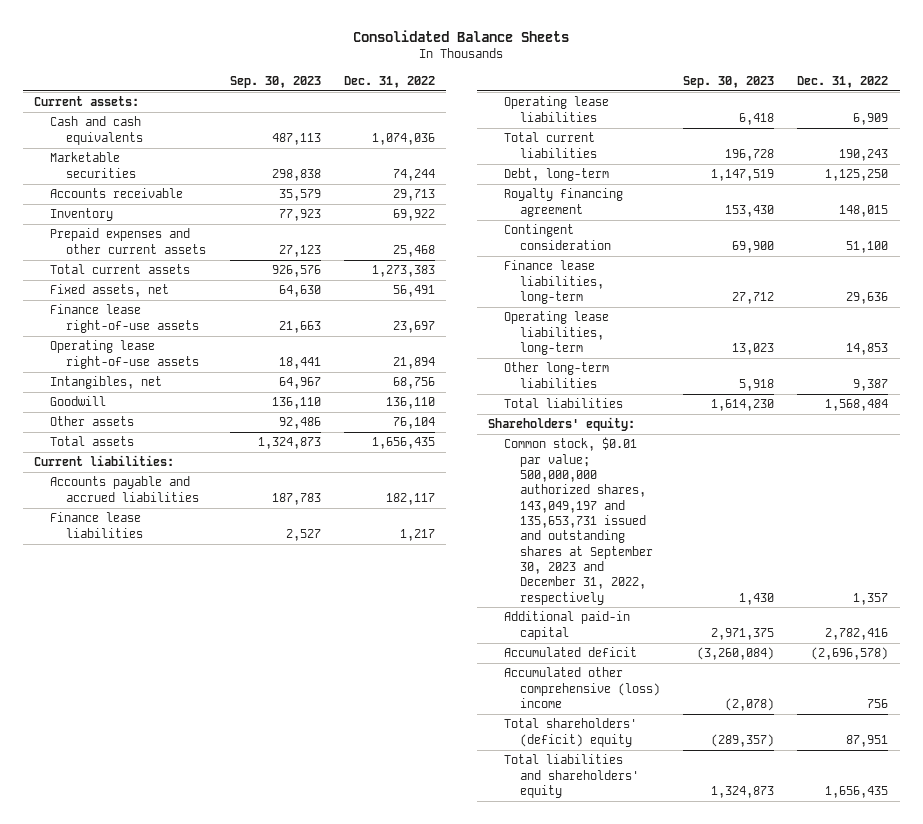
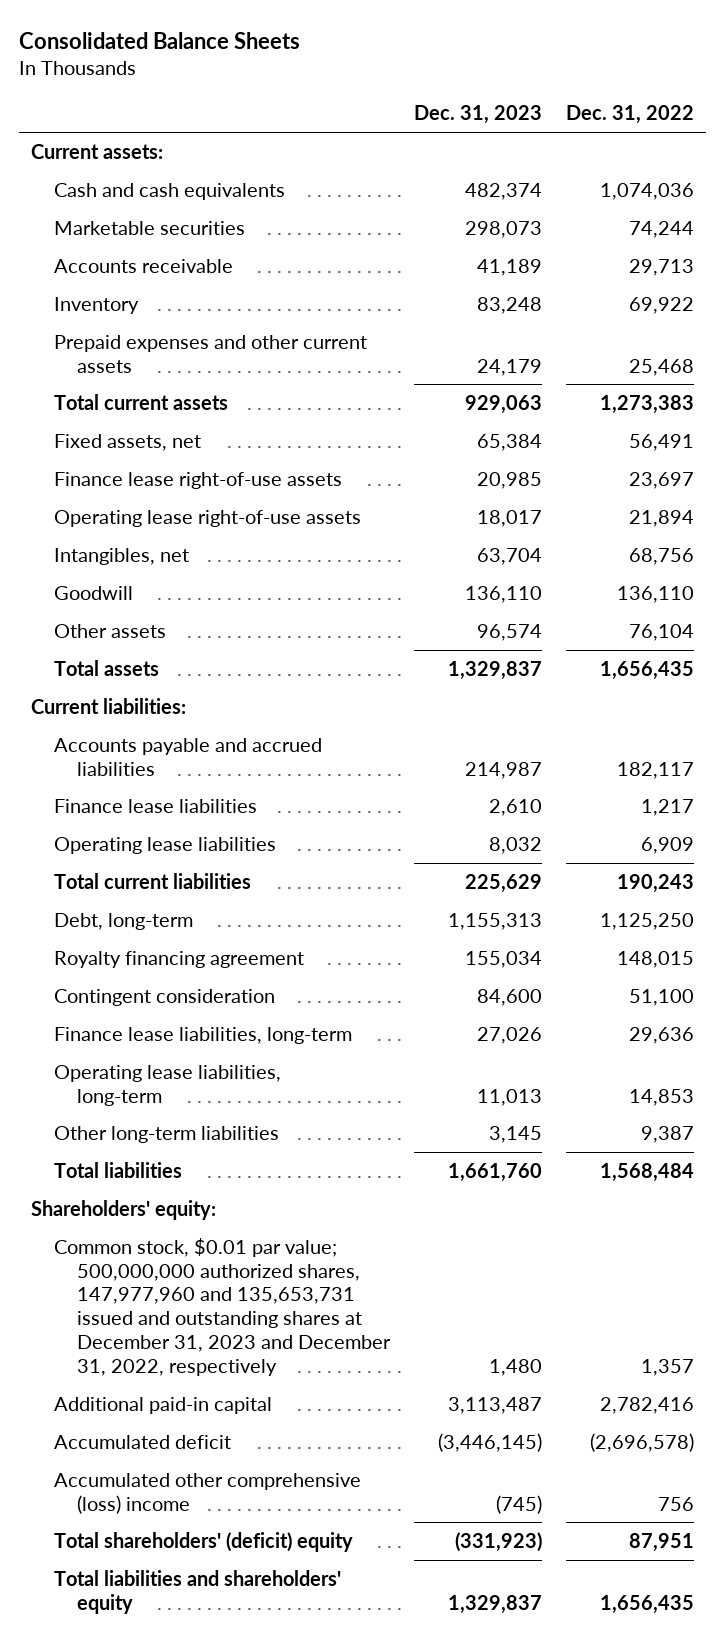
[229,75,321,88] Sep. 30, 2023 -> none
none -> [413,105,542,125] Dec. 31, 2023
[504,437,654,605] Common stock, $0.01 par value; 500,000,000 authorized shares, 143,049,197 and 135,653,731 issued and outstanding shares at September 30, 2023 and December 31, 2022, respectively -> [54,1237,391,1376] Common stock, $0.01 par value; 500,000,000 authorized shares, 147,977,960 and 135,653,731 issued and outstanding shares at December 31, 2023 and December 31, 2022, respectively

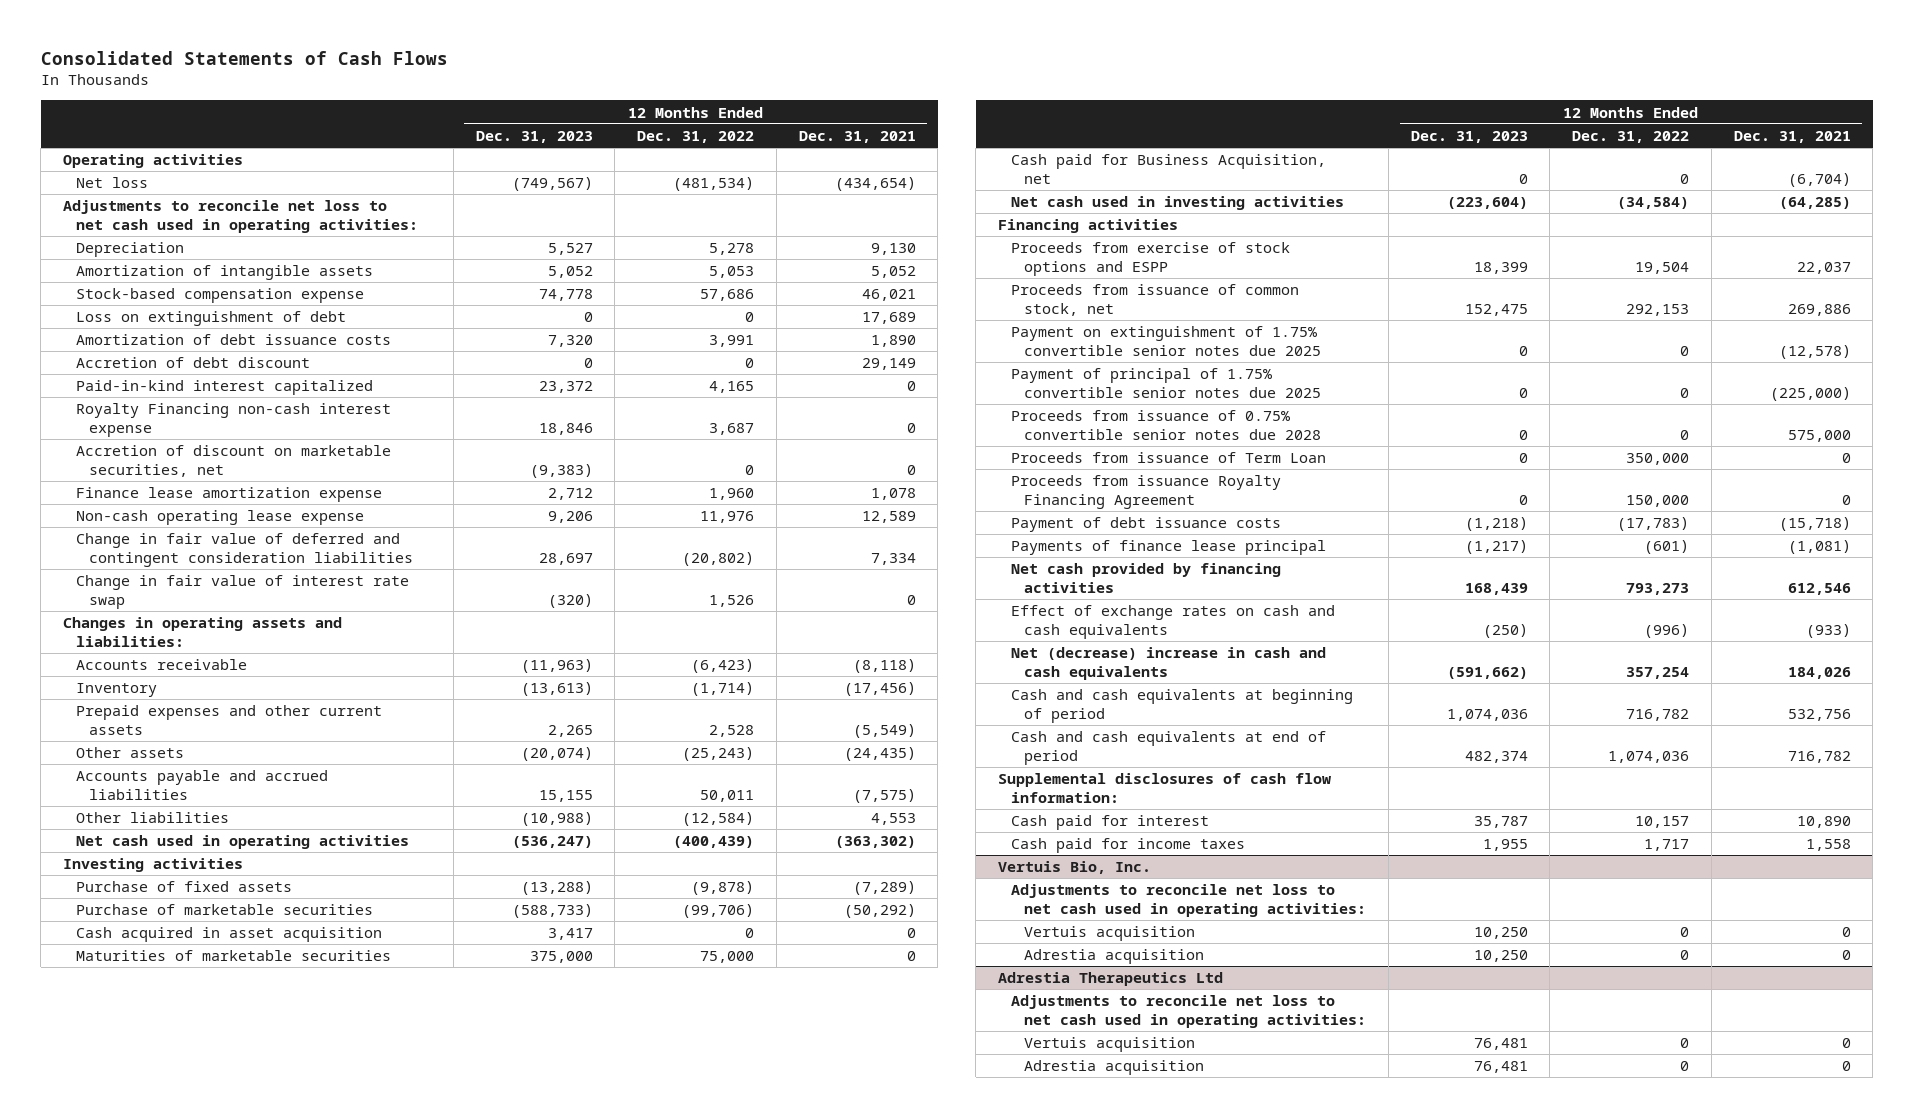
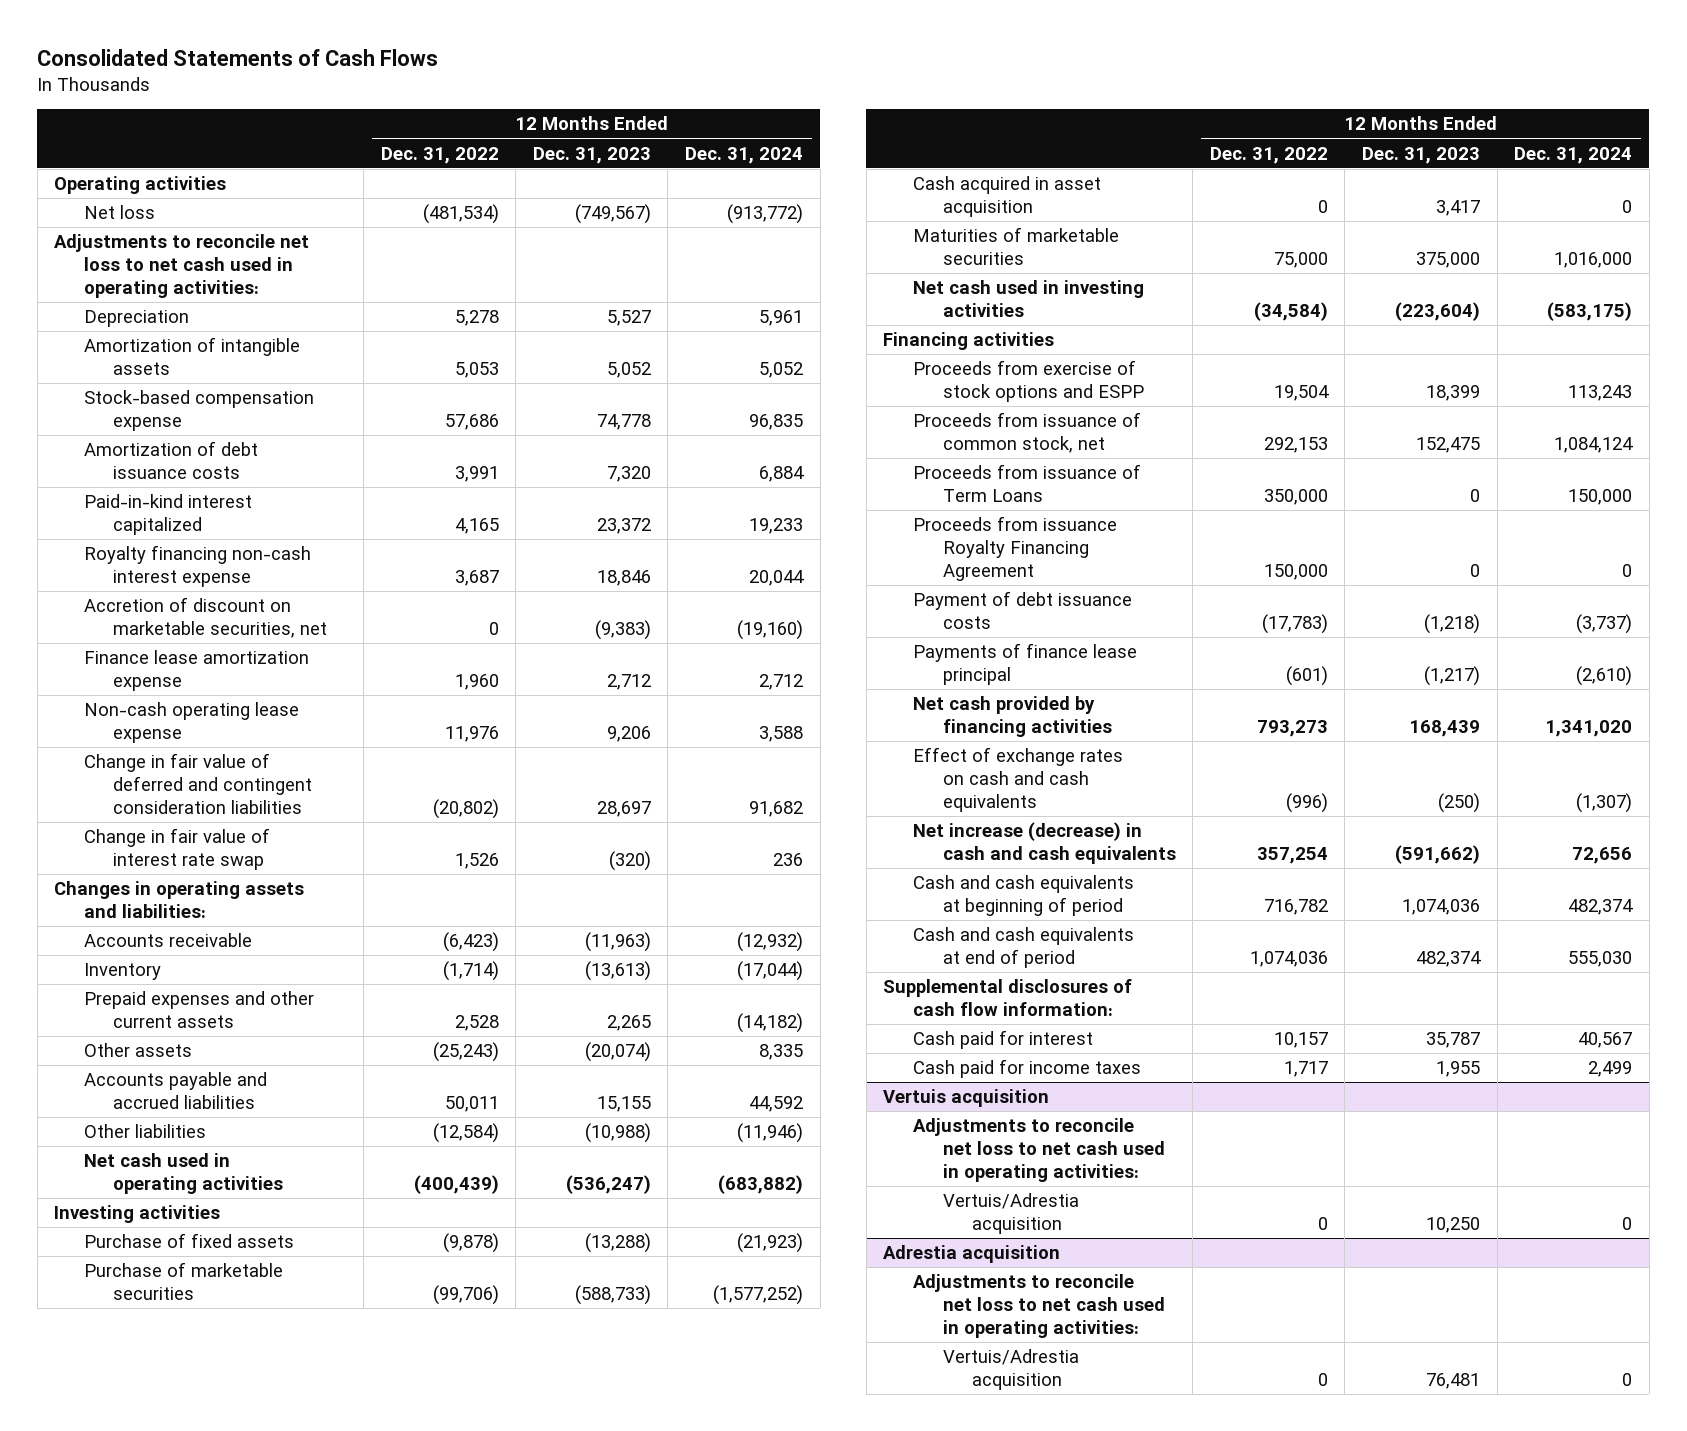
[798,130,916,143] Dec. 31, 2021 -> none
none -> [685,146,804,164] Dec. 31, 2024
[76,311,347,327] Loss on extinguishment of debt -> none
[76,357,311,369] Accretion of debt discount -> none
[76,403,392,438] Royalty Financing non-cash interest expense -> [83,545,311,588] Royalty financing non-cash interest expense
[1011,154,1327,185] Cash paid for Business Acquisition, net -> none
[1011,326,1322,357] Payment on extinguishment of 1.75% convertible senior notes due 2025 -> none
[1011,368,1322,399] Payment of principal of 1.75% convertible senior notes due 2025 -> none
[1011,410,1322,441] Proceeds from issuance of 0.75% convertible senior notes due 2028 -> none
[1011,452,1327,464] Proceeds from issuance of Term Loan -> [913,464,1142,503] Proceeds from issuance of Term Loans
[1011,647,1327,681] Net (decrease) increase in cash and cash equivalents -> [913,822,1176,865] Net increase (decrease) in cash and cash equivalents
[998,861,1152,875] Vertuis Bio, Inc. -> [883,1089,1050,1108] Vertuis acquisition
[1024,949,1205,965] Adrestia acquisition -> none
[1024,926,1196,942] Vertuis acquisition -> [942,1193,1079,1235] Vertuis/Adrestia acquisition
[998,972,1224,987] Adrestia Therapeutics Ltd -> [883,1245,1061,1264] Adrestia acquisition
[1024,1060,1205,1076] Adrestia acquisition -> none
[1024,1037,1196,1053] Vertuis acquisition -> [942,1349,1079,1391] Vertuis/Adrestia acquisition

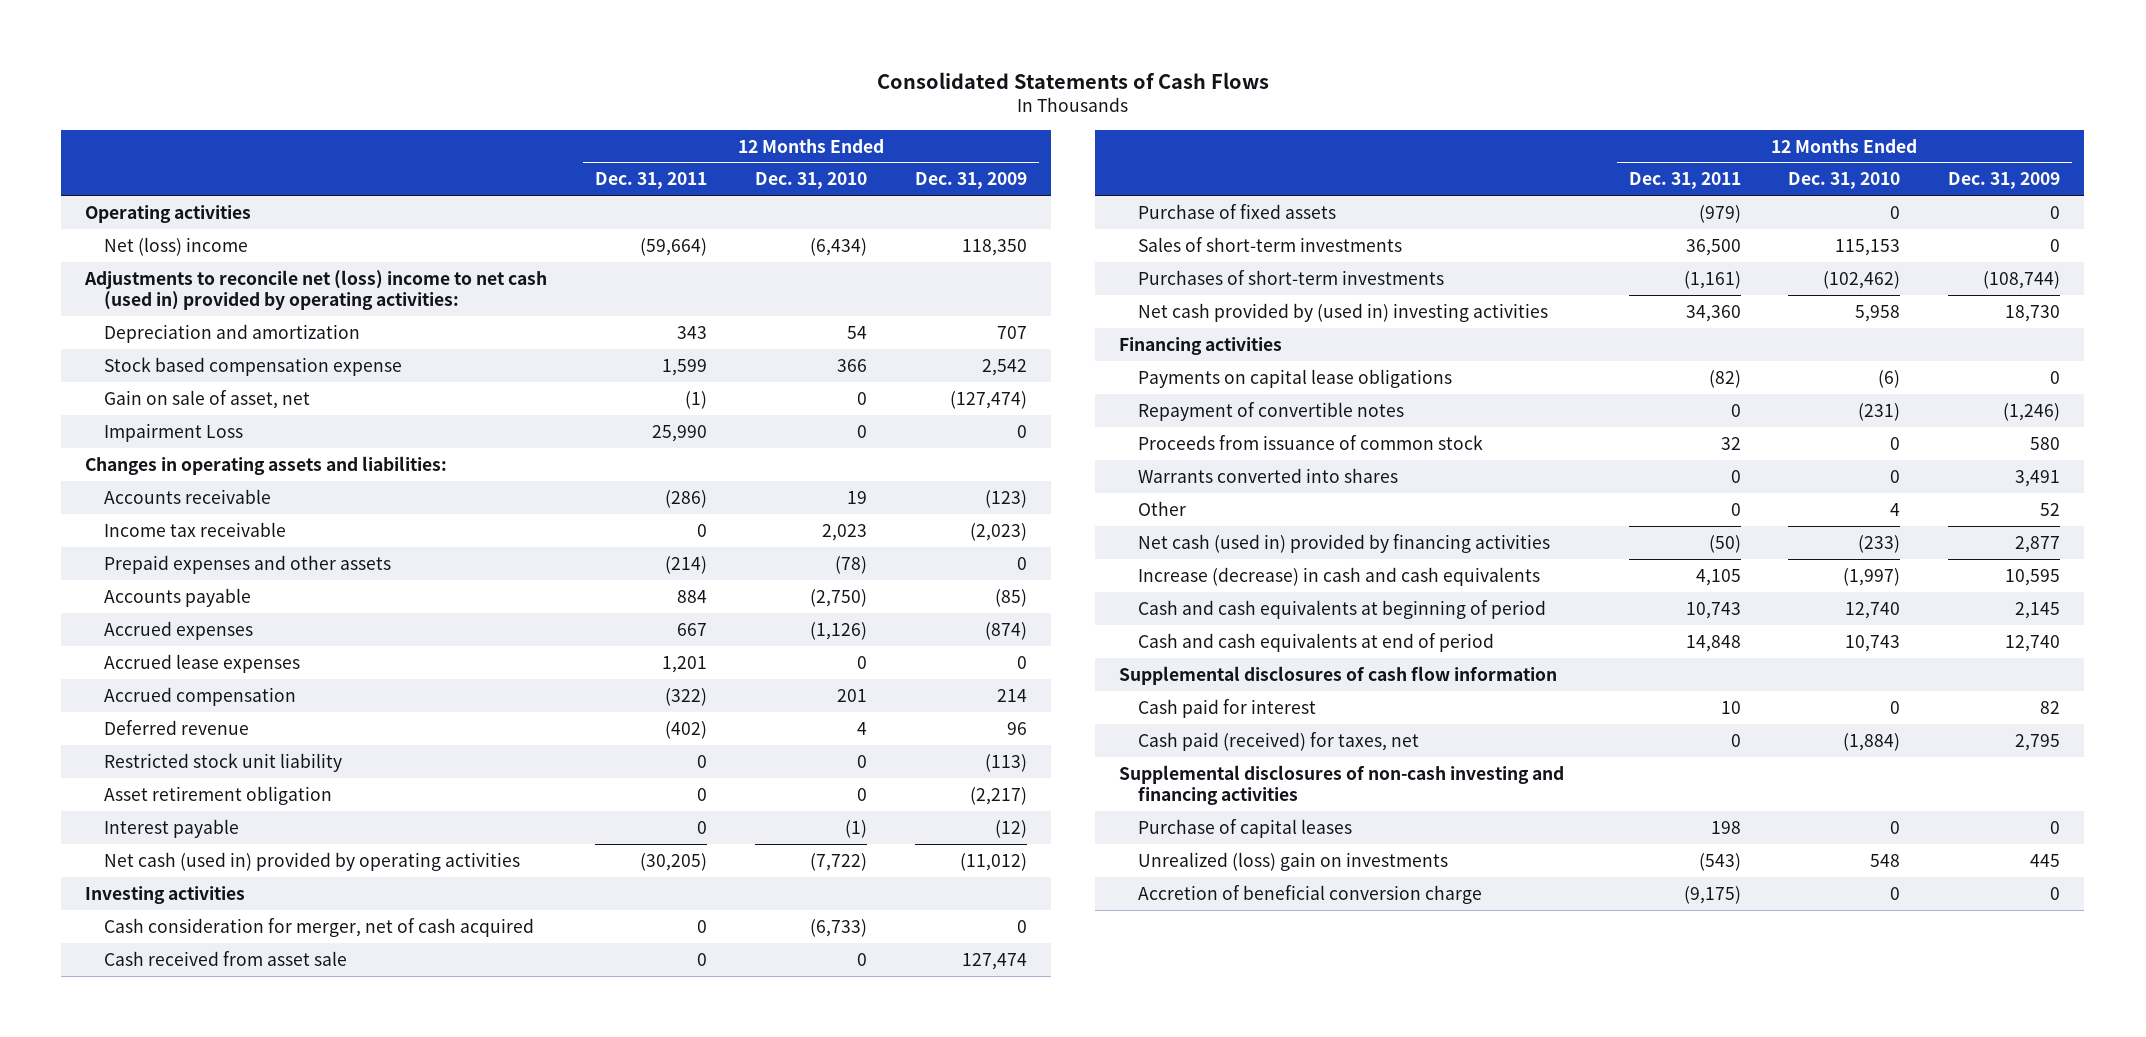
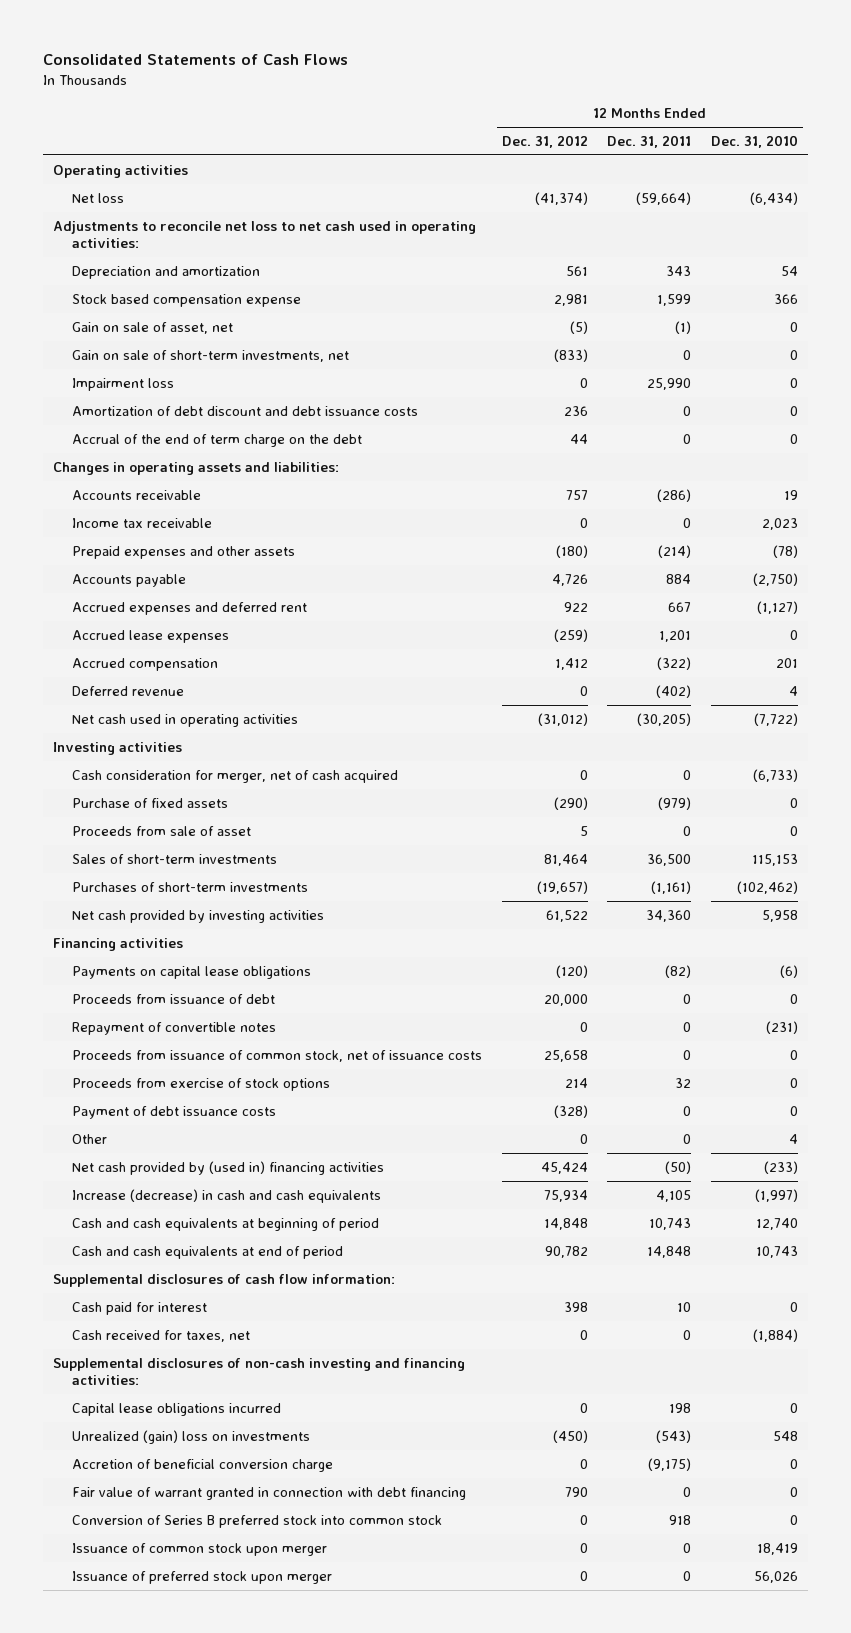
[914,172,1027,190] Dec. 31, 2009 -> none
none -> [501,134,588,148] Dec. 31, 2012
[104,236,249,256] Net (loss) income -> [71,192,124,203] Net loss
[84,269,548,311] Adjustments to reconcile net (loss) income to net cash (used in) provided by operating activities: -> [52,220,476,248] Adjustments to reconcile net loss to net cash used in operating activities:
none -> [71,349,349,362] Gain on sale of short-term investments, net
[104,422,244,442] Impairment Loss -> [71,377,174,391] Impairment loss
none -> [71,405,418,416] Amortization of debt discount and debt issuance costs
none -> [71,433,362,447] Accrual of the end of term charge on the debt
[104,620,254,640] Accrued expenses -> none
none -> [71,601,307,615] Accrued expenses and deferred rent
[104,752,343,772] Restricted stock unit liability -> none
[104,785,333,805] Asset retirement obligation -> none
[104,818,240,838] Interest payable -> none
[104,851,521,871] Net cash (used in) provided by operating activities -> [71,713,298,727] Net cash used in operating activities
[104,950,348,966] Cash received from asset sale -> none
none -> [71,825,251,836] Proceeds from sale of asset
[1137,302,1548,322] Net cash provided by (used in) investing activities -> [71,909,324,923] Net cash provided by investing activities
none -> [71,993,275,1004] Proceeds from issuance of debt
[1137,467,1398,483] Warrants converted into shares -> none
[1137,434,1483,450] Proceeds from issuance of common stock -> [71,1049,482,1062] Proceeds from issuance of common stock, net of issuance costs
[1720,436,1741,450] 32 -> [683,1049,692,1060] 0
none -> [71,1077,330,1091] Proceeds from exercise of stock options
none -> [71,1105,276,1119] Payment of debt issuance costs
[1137,533,1550,553] Net cash (used in) provided by financing activities -> [71,1160,384,1175] Net cash provided by (used in) financing activities
[1118,665,1557,685] Supplemental disclosures of cash flow information -> [52,1273,395,1287] Supplemental disclosures of cash flow information:
[1137,731,1419,751] Cash paid (received) for taxes, net -> [71,1329,250,1342] Cash received for taxes, net
[1118,764,1564,806] Supplemental disclosures of non-cash investing and financing activities -> [52,1357,465,1385] Supplemental disclosures of non-cash investing and financing activities:
[1137,818,1352,838] Purchase of capital leases -> [71,1402,281,1416] Capital lease obligations incurred
[1137,851,1448,871] Unrealized (loss) gain on investments -> [71,1429,310,1444] Unrealized (gain) loss on investments
none -> [71,1486,466,1500] Fair value of warrant granted in connection with debt financing
none -> [71,1514,442,1528] Conversion of Series B preferred stock into common stock
none -> [71,1542,327,1556] Issuance of common stock upon merger
none -> [71,1570,332,1584] Issuance of preferred stock upon merger

